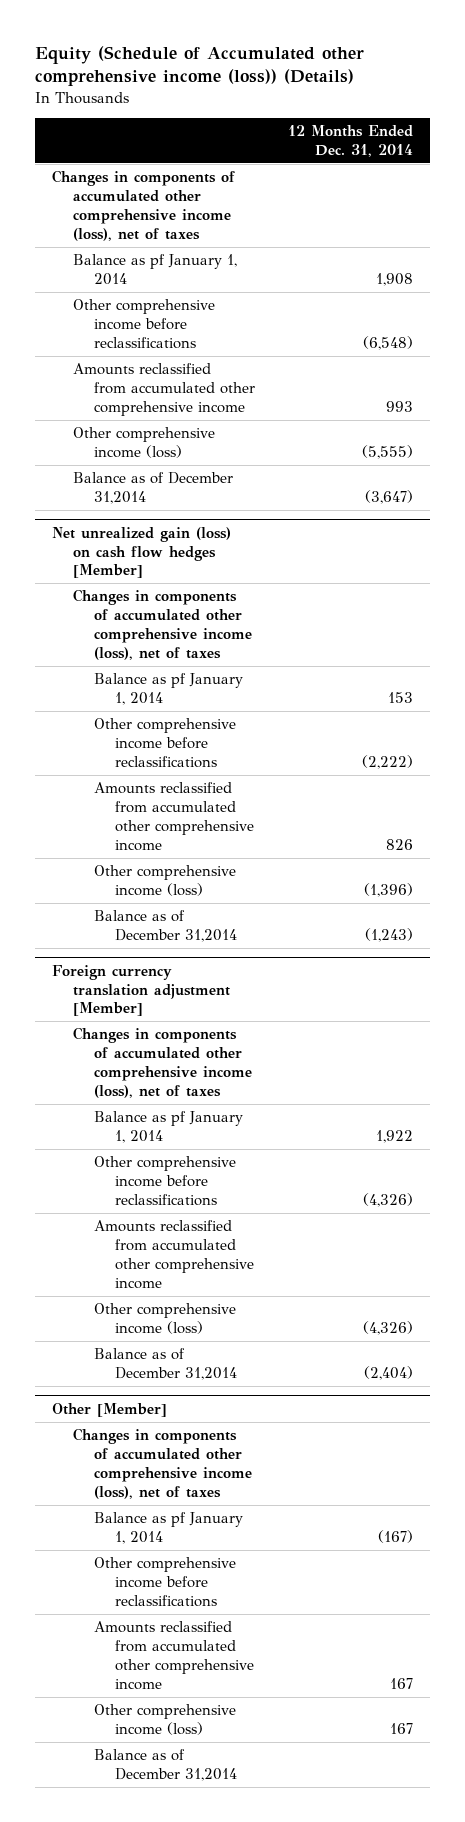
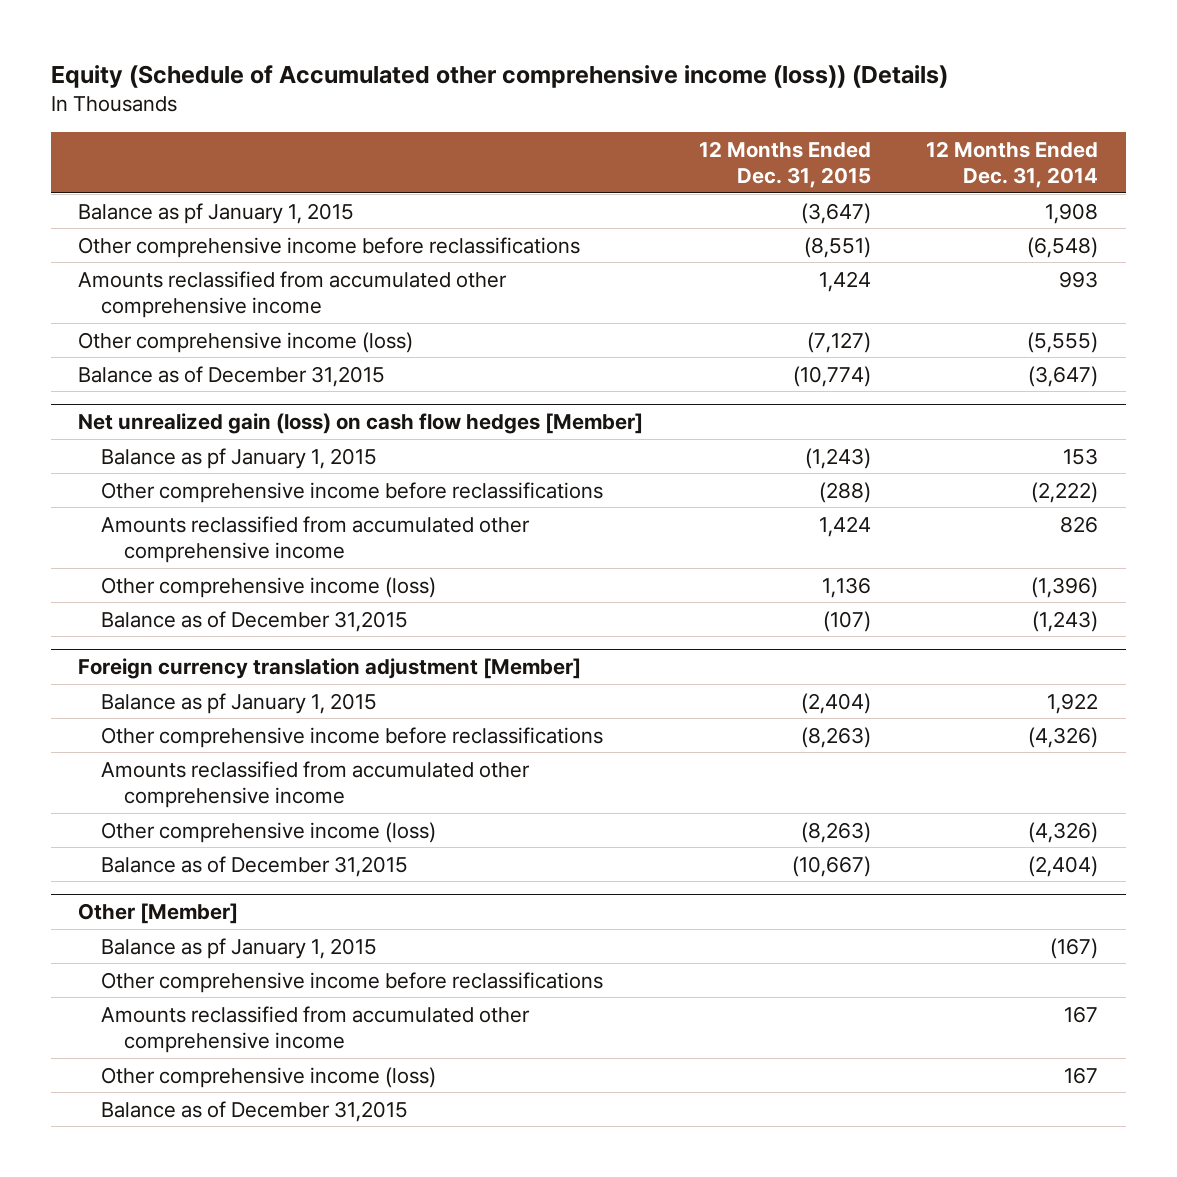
none -> [698,140,871,189] 12 Months Ended Dec. 31, 2015
[51,170,235,241] Changes in components of accumulated other comprehensive income (loss), net of taxes -> none
[72,254,237,286] Balance as pf January 1, 2014 -> [78,202,355,224] Balance as pf January 1, 2015
[72,472,233,505] Balance as of December 31,2014 -> [78,365,386,387] Balance as of December 31,2015
[72,589,252,660] Changes in components of accumulated other comprehensive income (loss), net of taxes -> none
[93,673,243,706] Balance as pf January 1, 2014 -> [101,447,378,469] Balance as pf January 1, 2015
[93,910,237,943] Balance as of December 31,2014 -> [101,610,409,632] Balance as of December 31,2015
[72,1027,252,1098] Changes in components of accumulated other comprehensive income (loss), net of taxes -> none
[93,1111,243,1144] Balance as pf January 1, 2014 -> [101,692,378,714] Balance as pf January 1, 2015
[93,1348,237,1381] Balance as of December 31,2014 -> [101,855,409,877] Balance as of December 31,2015
[72,1428,252,1499] Changes in components of accumulated other comprehensive income (loss), net of taxes -> none
[93,1512,243,1545] Balance as pf January 1, 2014 -> [101,937,378,959] Balance as pf January 1, 2015
[93,1749,237,1782] Balance as of December 31,2014 -> [101,1100,409,1122] Balance as of December 31,2015

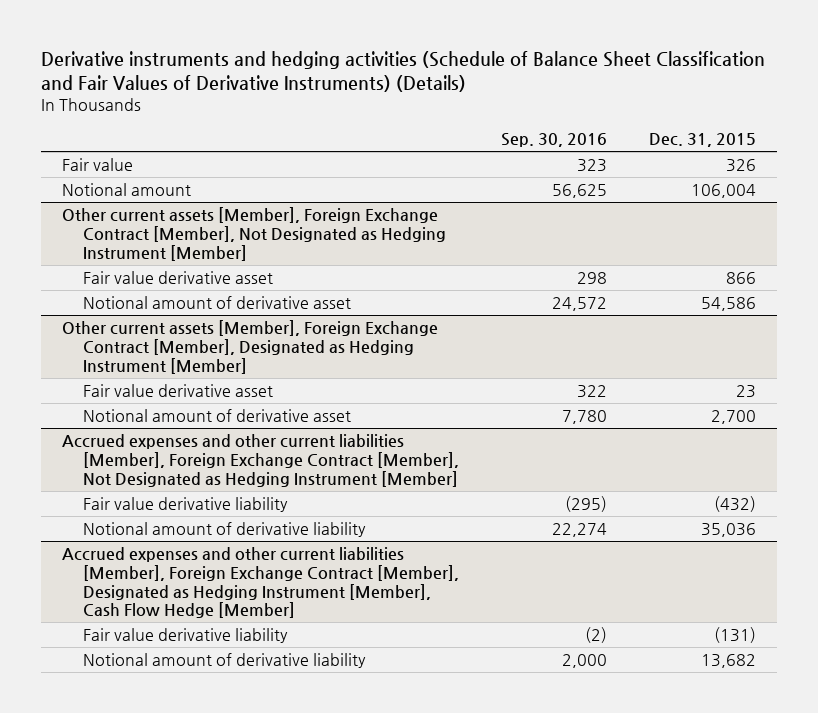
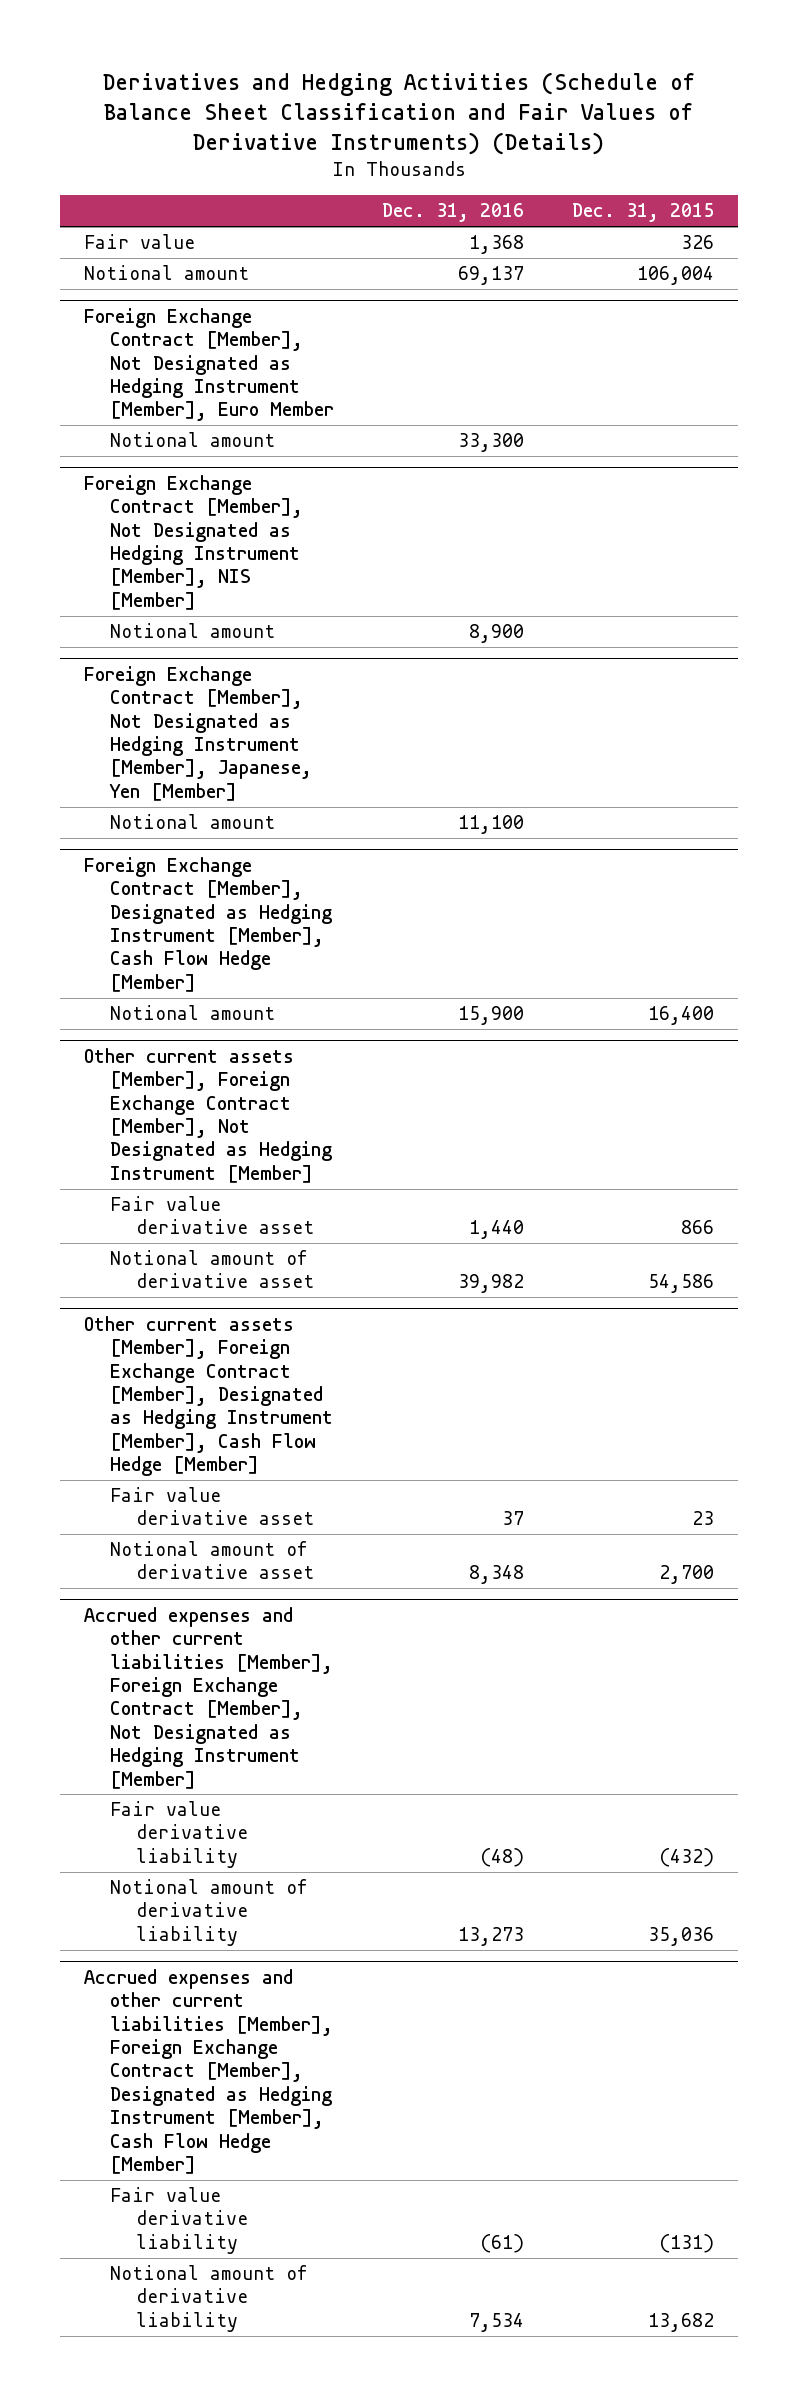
[40,51,765,93] Derivative instruments and hedging activities (Schedule of Balance Sheet Classification and Fair Values of Derivative Instruments) (Details) -> [103,72,696,155] Derivatives and Hedging Activities (Schedule of Balance Sheet Classification and Fair Values of Derivative Instruments) (Details)
[500,132,607,147] Sep. 30, 2016 -> none
none -> [382,203,525,223] Dec. 31, 2016
none -> [84,307,335,422] Foreign Exchange Contract [Member], Not Designated as Hedging Instrument [Member], Euro Member
none -> [110,432,276,448] Notional amount
none -> [84,474,304,610] Foreign Exchange Contract [Member], Not Designated as Hedging Instrument [Member], NIS [Member]
none -> [110,623,276,639] Notional amount
none -> [84,665,313,801] Foreign Exchange Contract [Member], Not Designated as Hedging Instrument [Member], Japanese, Yen [Member]
none -> [110,814,276,830] Notional amount
none -> [84,856,333,992] Foreign Exchange Contract [Member], Designated as Hedging Instrument [Member], Cash Flow Hedge [Member]
none -> [110,1005,276,1021] Notional amount
[61,320,438,374] Other current assets [Member], Foreign Exchange Contract [Member], Designated as Hedging Instrument [Member] -> [84,1315,334,1477] Other current assets [Member], Foreign Exchange Contract [Member], Designated as Hedging Instrument [Member], Cash Flow Hedge [Member]

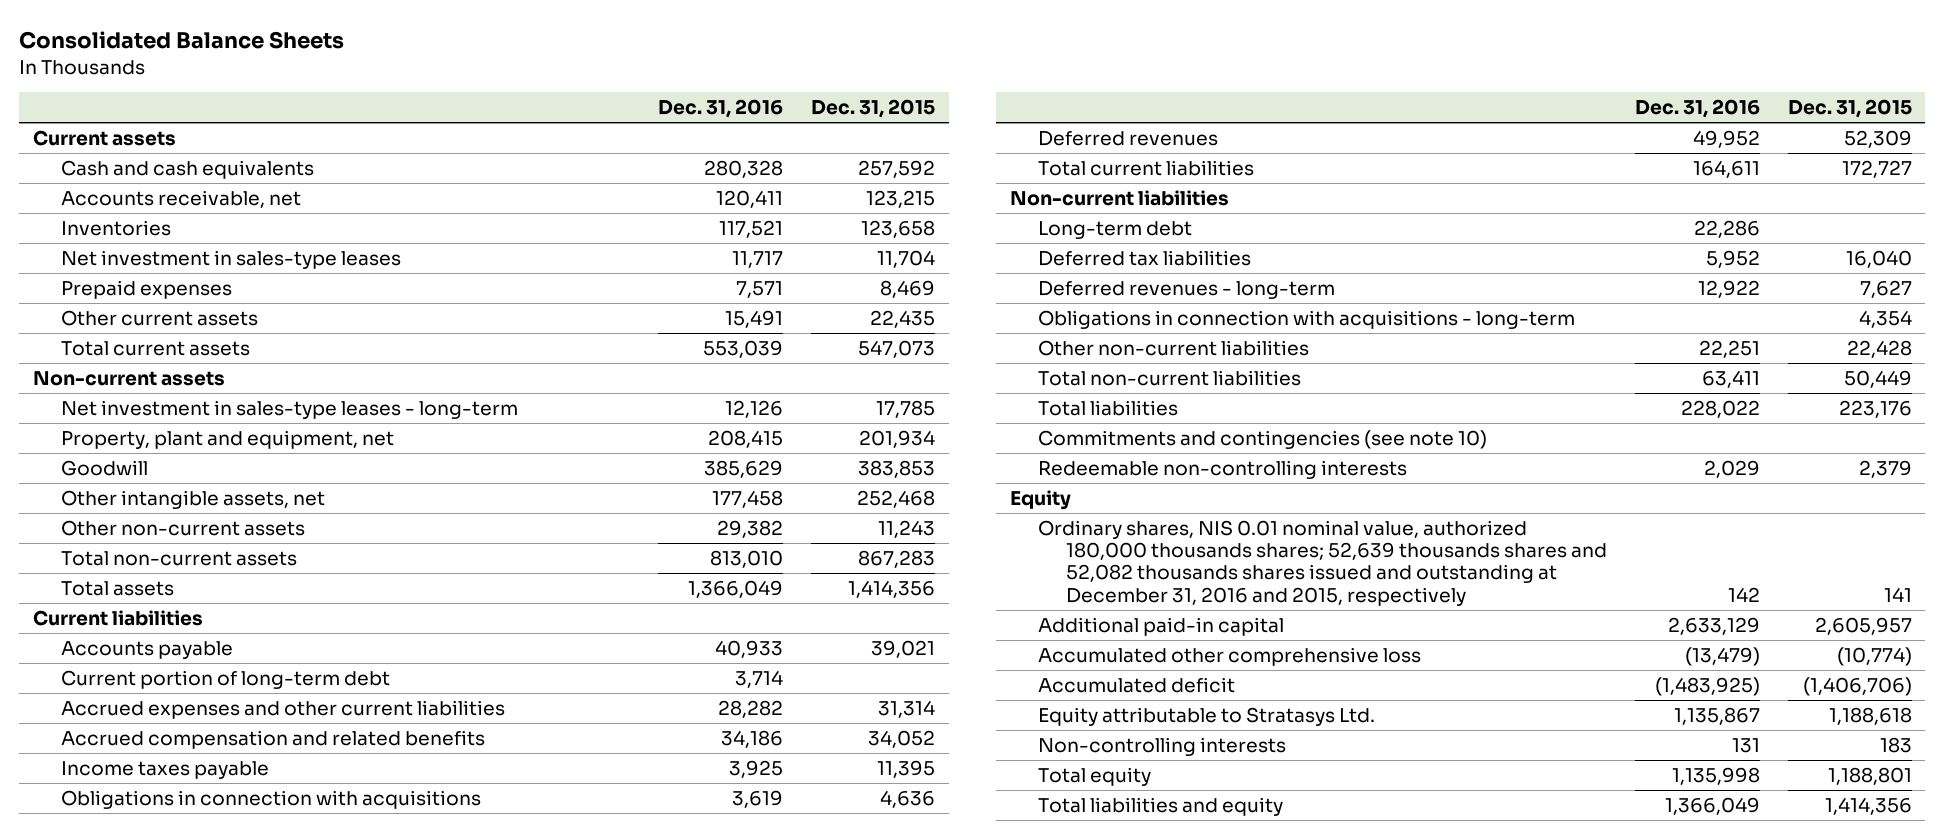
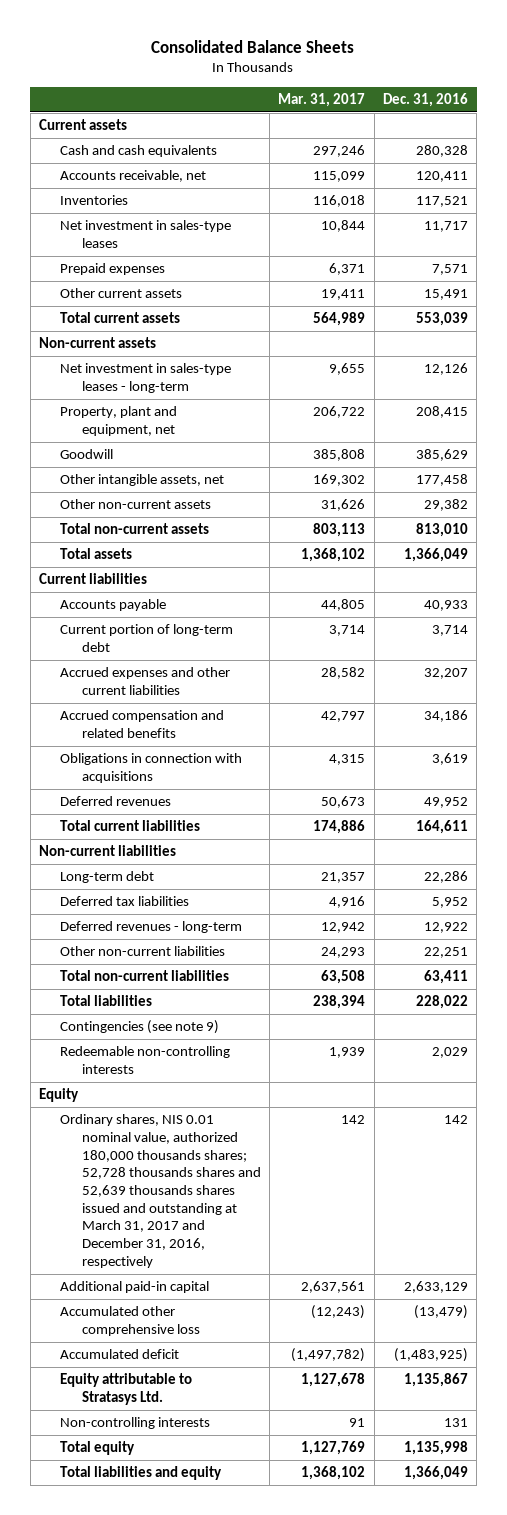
[810,99,935,119] Dec. 31, 2015 -> none
none -> [278,92,366,107] Mar. 31, 2017
[717,699,783,718] 28,282 -> [423,668,468,680] 32,207
[60,760,269,779] Income taxes payable -> none
[1037,309,1575,329] Obligations in connection with acquisitions - long-term -> none
[1037,429,1487,449] Commitments and contingencies (see note 10) -> [60,1020,220,1035] Contingencies (see note 9)
[1037,519,1607,606] Ordinary shares, NIS 0.01 nominal value, authorized 180,000 thousands shares; 52,639 thousands shares and 52,082 thousands shares issued and outstanding at December 31, 2016 and 2015, respectively -> [60,1114,261,1268] Ordinary shares, NIS 0.01 nominal value, authorized 180,000 thousands shares; 52,728 thousands shares and 52,639 thousands shares issued and outstanding at March 31, 2017 and December 31, 2016, respectively

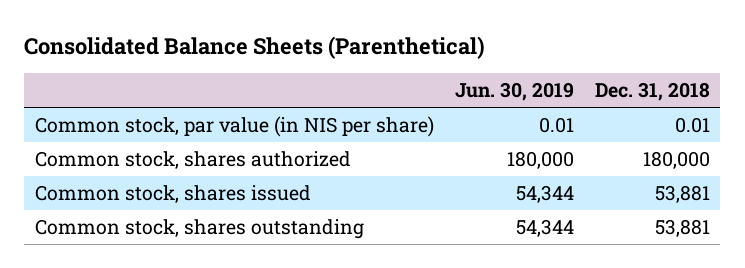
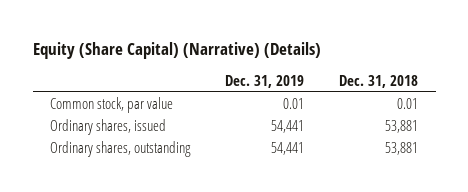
[24,36,486,60] Consolidated Balance Sheets (Parenthetical) -> [32,42,321,60] Equity (Share Capital) (Narrative) (Details)
[454,82,574,102] Jun. 30, 2019 -> none
none -> [225,74,305,88] Dec. 31, 2019
[34,150,351,169] Common stock, shares authorized -> none
[34,115,434,137] Common stock, par value (in NIS per share) -> [50,97,174,114] Common stock, par value
[34,184,311,203] Common stock, shares issued -> [50,119,167,136] Ordinary shares, issued
[34,218,364,239] Common stock, shares outstanding -> [50,141,192,158] Ordinary shares, outstanding

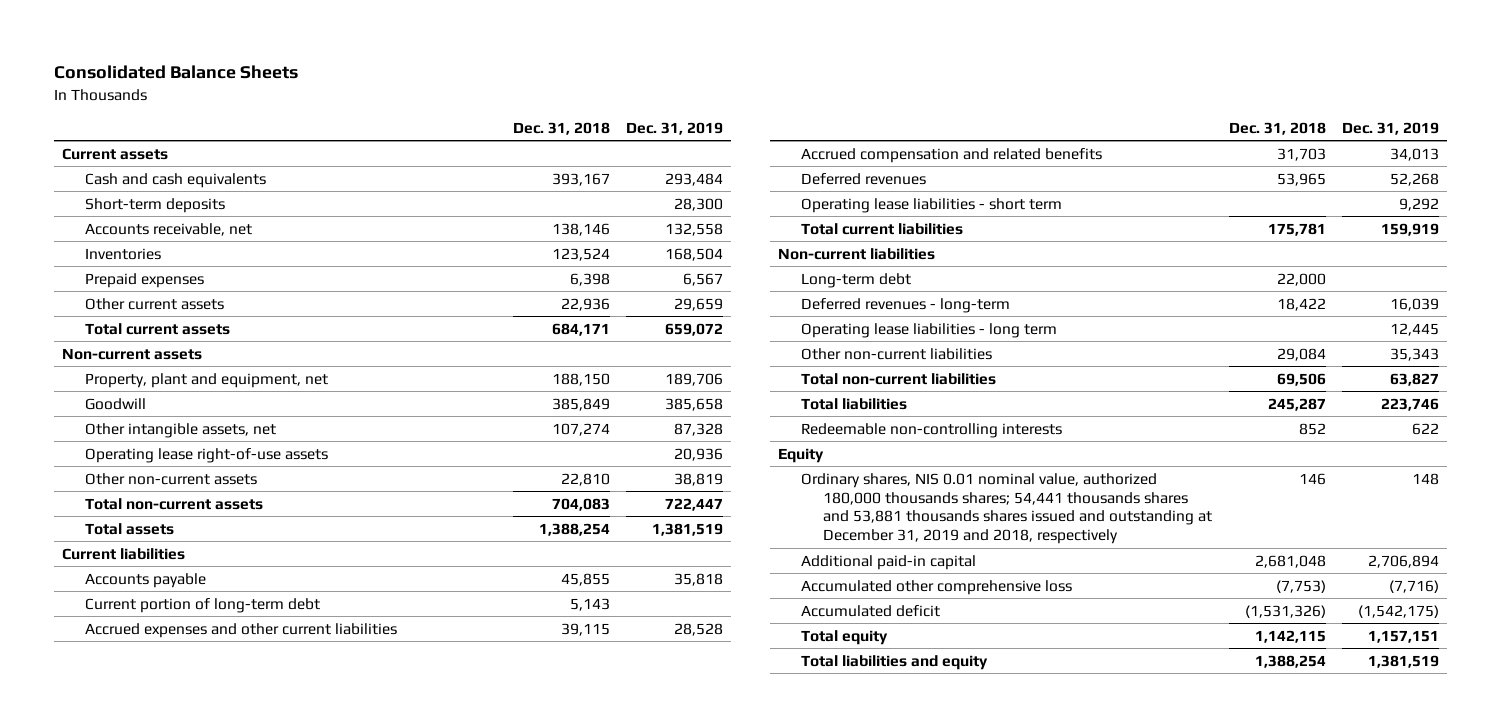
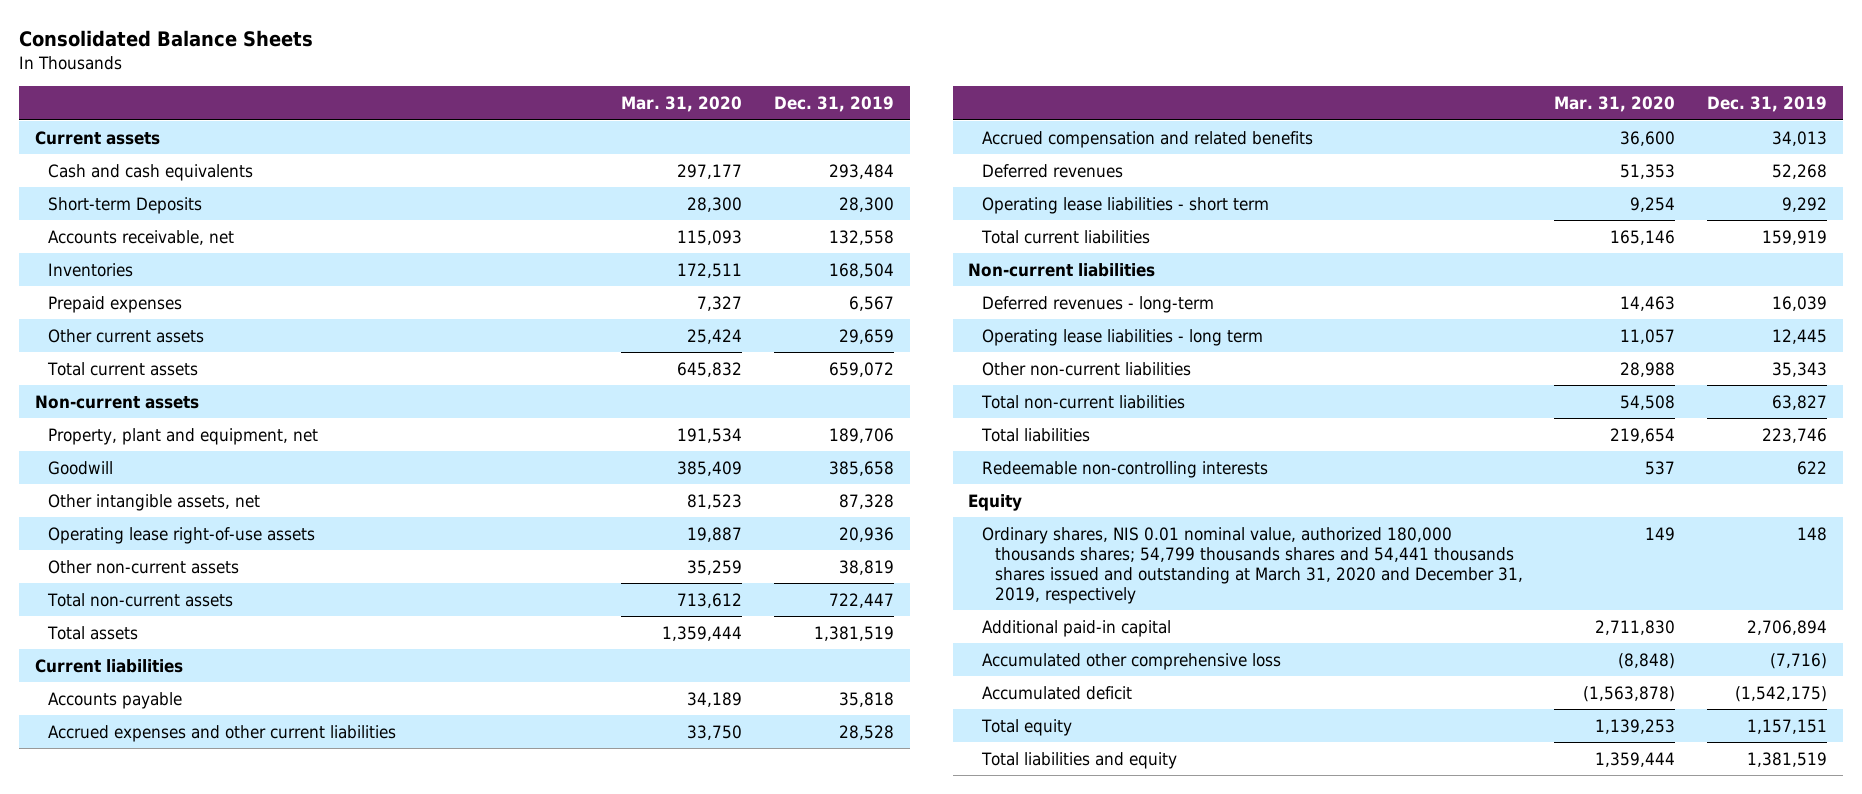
[512,122,610,136] Dec. 31, 2018 -> none
none -> [621,96,743,113] Mar. 31, 2020
[84,197,225,213] Short-term deposits -> [48,196,203,214] Short-term Deposits
[84,597,320,613] Current portion of long-term debt -> none
[800,272,911,288] Long-term debt -> none
[800,472,1213,545] Ordinary shares, NIS 0.01 nominal value, authorized 180,000 thousands shares; 54,441 thousands shares and 53,881 thousands shares issued and outstanding at December 31, 2019 and 2018, respectively -> [981,526,1523,604] Ordinary shares, NIS 0.01 nominal value, authorized 180,000 thousands shares; 54,799 thousands shares and 54,441 thousands shares issued and outstanding at March 31, 2020 and December 31, 2019, respectively

